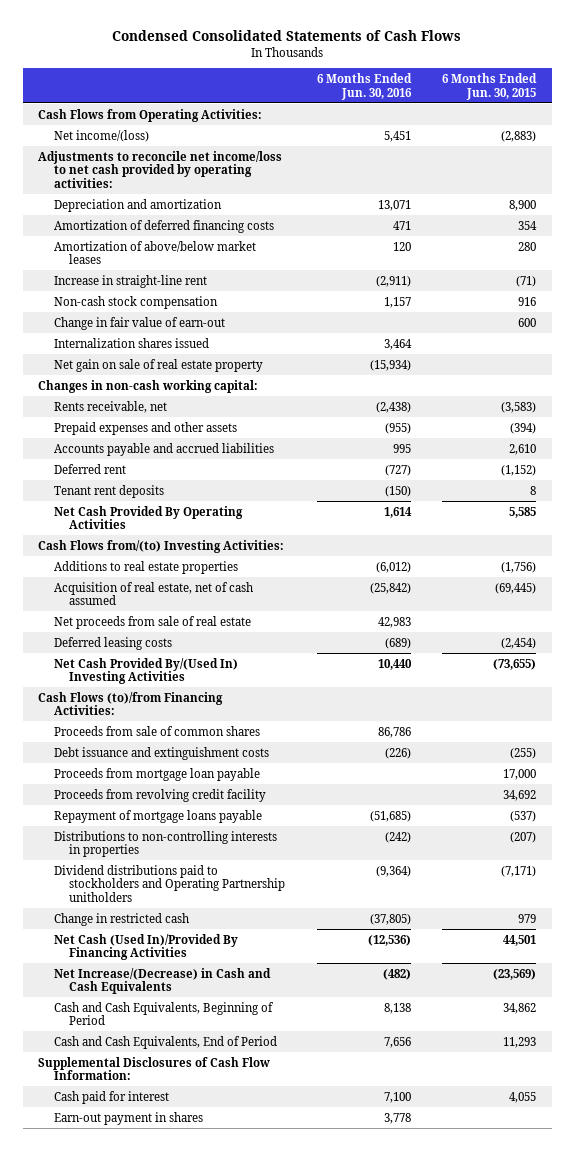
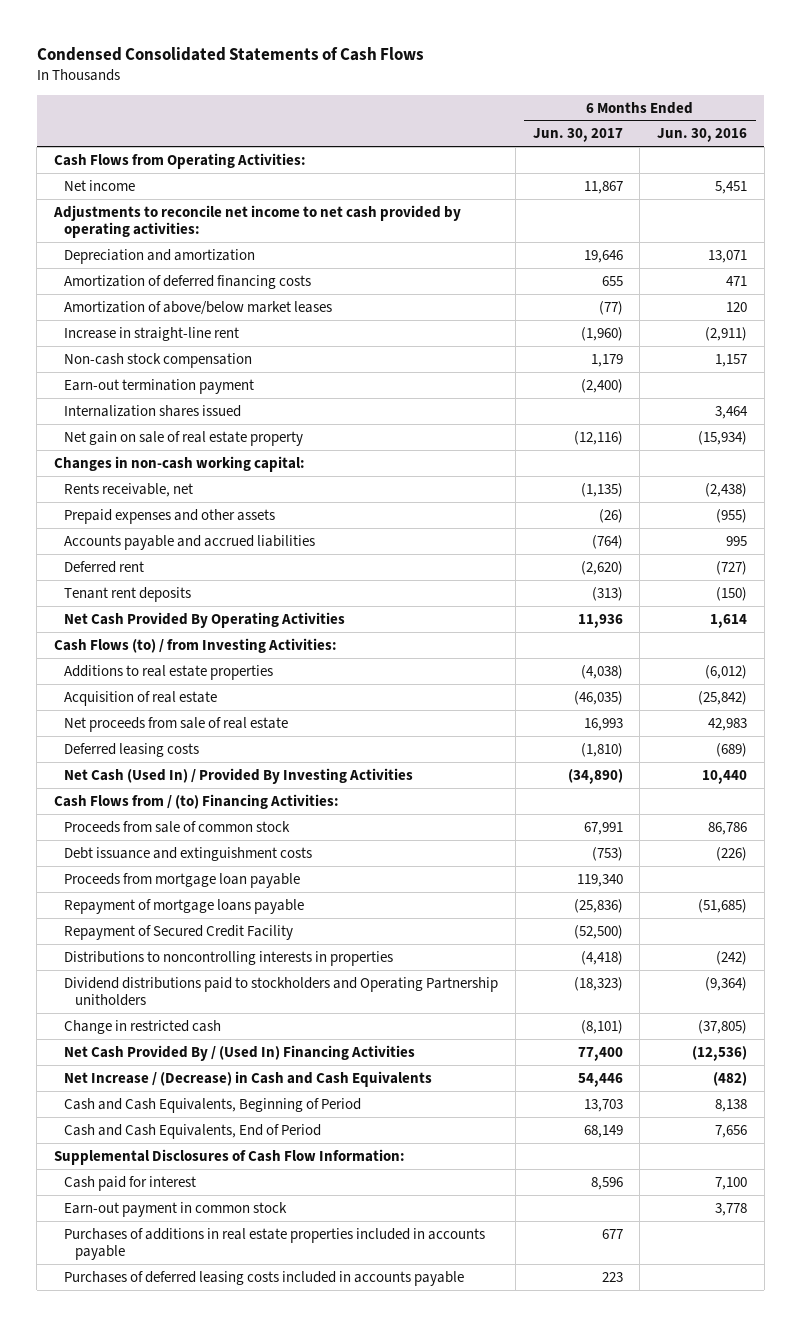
[442,72,538,100] 6 Months Ended Jun. 30, 2015 -> none
none -> [532,128,623,143] Jun. 30, 2017
[53,129,149,142] Net income/(loss) -> [64,179,136,191] Net income
[38,150,283,188] Adjustments to reconcile net income/loss to net cash provided by operating activities: -> [52,204,461,239] Adjustments to reconcile net income to net cash provided by operating activities:
[53,316,225,330] Change in fair value of earn-out -> [64,378,255,394] Earn-out termination payment
[38,539,285,553] Cash Flows from/(to) Investing Activities: -> [53,637,337,653] Cash Flows (to) / from Investing Activities:
[53,581,253,606] Acquisition of real estate, net of cash assumed -> [64,690,218,706] Acquisition of real estate
[53,657,238,685] Net Cash Provided By/(Used In) Investing Activities -> [64,767,414,784] Net Cash (Used In) / Provided By Investing Activities
[38,691,224,716] Cash Flows (to)/from Financing Activities: -> [53,793,339,809] Cash Flows from / (to) Financing Activities:
[53,725,260,736] Proceeds from sale of common shares -> [64,820,291,833] Proceeds from sale of common stock
[53,788,266,802] Proceeds from revolving credit facility -> none
none -> [64,924,294,940] Repayment of Secured Credit Facility
[53,830,277,858] Distributions to non-controlling interests in properties -> [64,950,394,966] Distributions to noncontrolling interests in properties
[53,933,238,961] Net Cash (Used In)/Provided By Financing Activities -> [64,1044,416,1061] Net Cash Provided By / (Used In) Financing Activities
[53,967,271,995] Net Increase/(Decrease) in Cash and Cash Equivalents -> [64,1070,433,1087] Net Increase / (Decrease) in Cash and Cash Equivalents
[53,1111,203,1125] Earn-out payment in shares -> [64,1201,288,1217] Earn-out payment in common stock
none -> [64,1227,486,1261] Purchases of additions in real estate properties included in accounts payable
none -> [64,1270,465,1286] Purchases of deferred leasing costs included in accounts payable

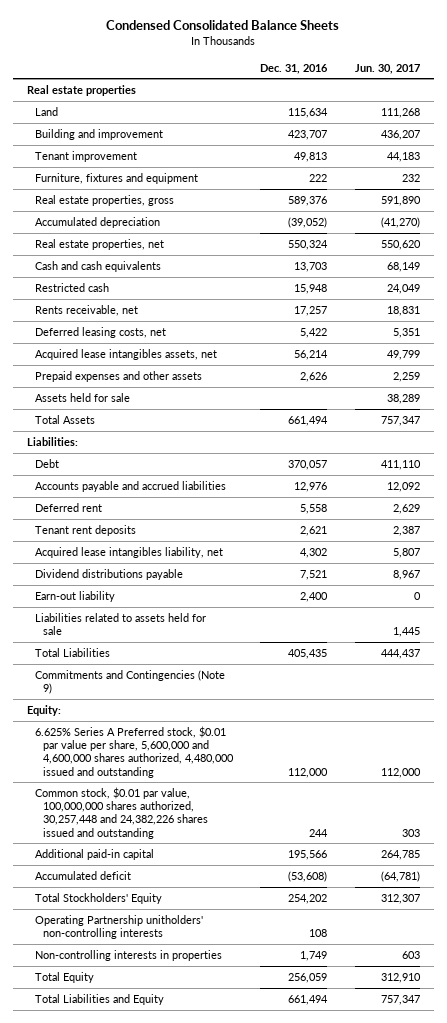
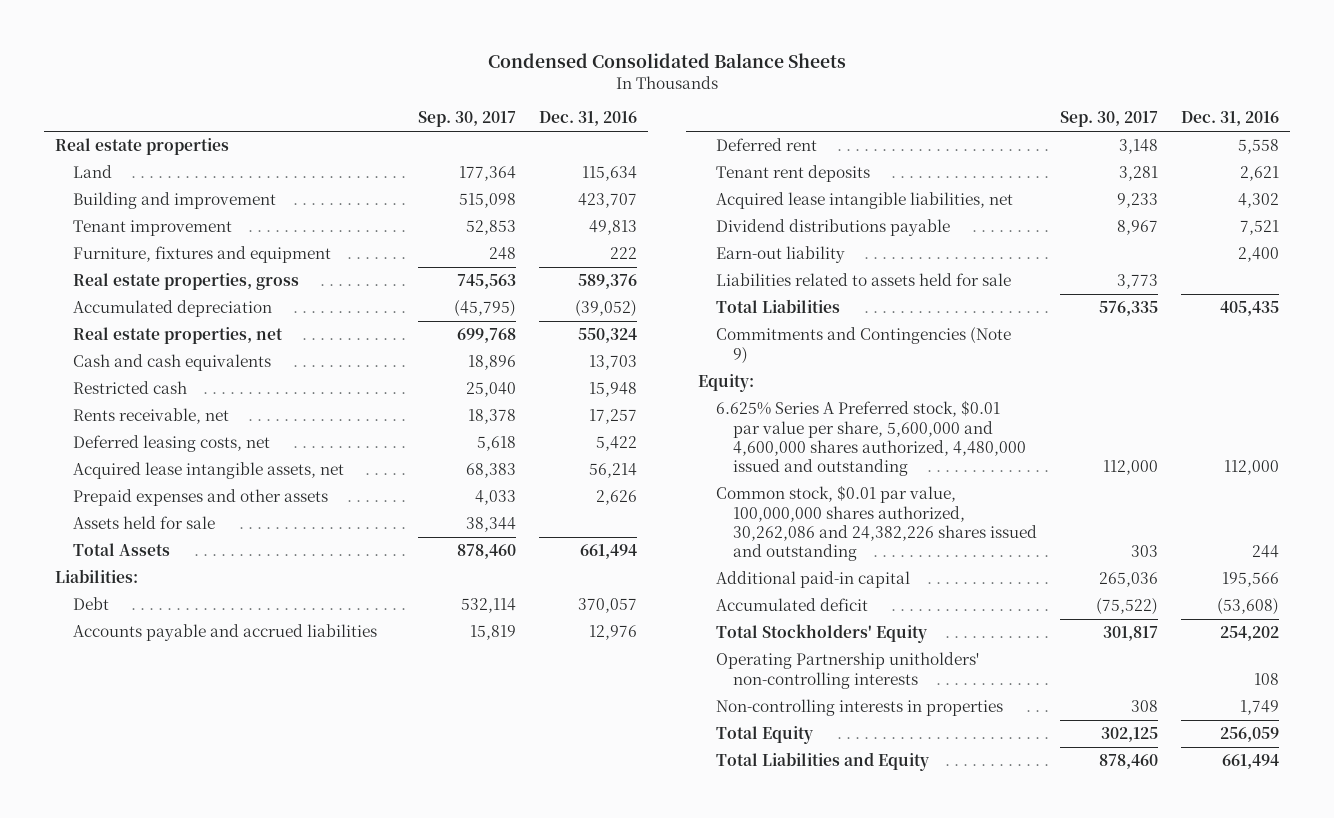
[355,63,421,74] Jun. 30, 2017 -> none
none -> [417,111,516,128] Sep. 30, 2017
[34,348,217,360] Acquired lease intangibles assets, net -> [73,462,345,480] Acquired lease intangible assets, net
[34,546,223,558] Acquired lease intangibles liability, net -> [715,192,1013,210] Acquired lease intangible liabilities, net
[34,786,208,839] Common stock, $0.01 par value, 100,000,000 shares authorized, 30,257,448 and 24,382,226 shares issued and outstanding -> [715,485,1038,562] Common stock, $0.01 par value, 100,000,000 shares authorized, 30,262,086 and 24,382,226 shares issued and outstanding

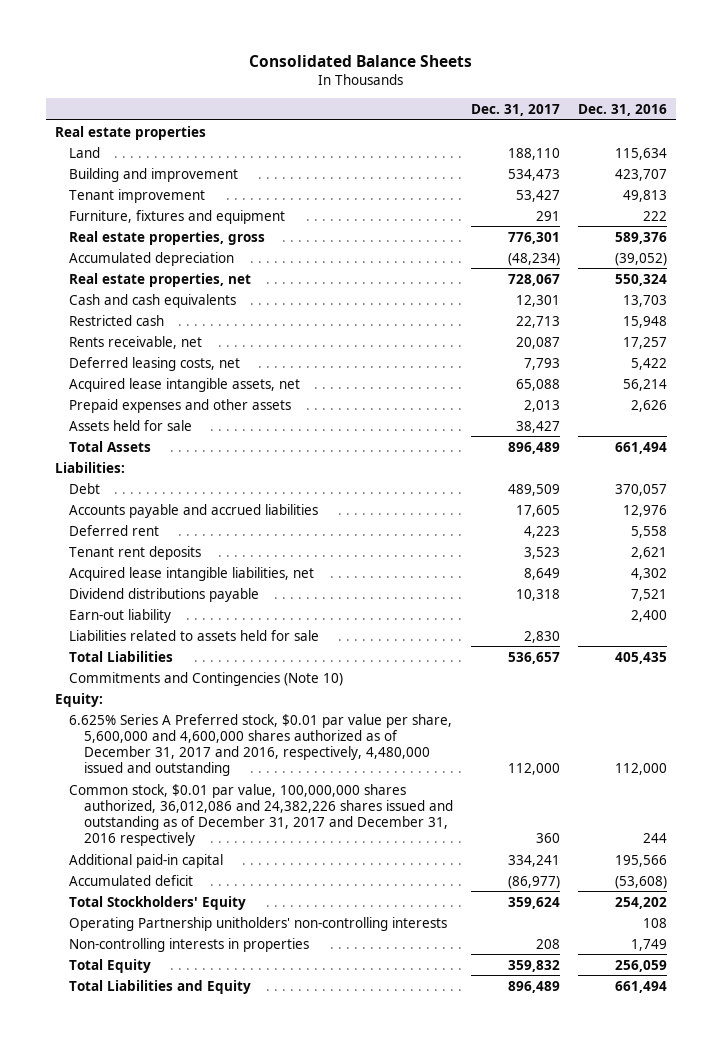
[488,52,847,68] Condensed Consolidated Balance Sheets -> [248,54,472,67] Consolidated Balance Sheets
[417,111,516,128] Sep. 30, 2017 -> none
none -> [470,103,560,116] Dec. 31, 2017
[715,327,1011,364] Commitments and Contingencies (Note 9) -> [69,671,344,686] Commitments and Contingencies (Note 10)
[715,400,1027,477] 6.625% Series A Preferred stock, $0.01 par value per share, 5,600,000 and 4,600,000 shares authorized, 4,480,000 issued and outstanding -> [69,713,453,776] 6.625% Series A Preferred stock, $0.01 par value per share, 5,600,000 and 4,600,000 shares authorized as of December 31, 2017 and 2016, respectively, 4,480,000 issued and outstanding
[715,485,1038,562] Common stock, $0.01 par value, 100,000,000 shares authorized, 30,262,086 and 24,382,226 shares issued and outstanding -> [69,783,453,846] Common stock, $0.01 par value, 100,000,000 shares authorized, 36,012,086 and 24,382,226 shares issued and outstanding as of December 31, 2017 and December 31, 2016 respectively

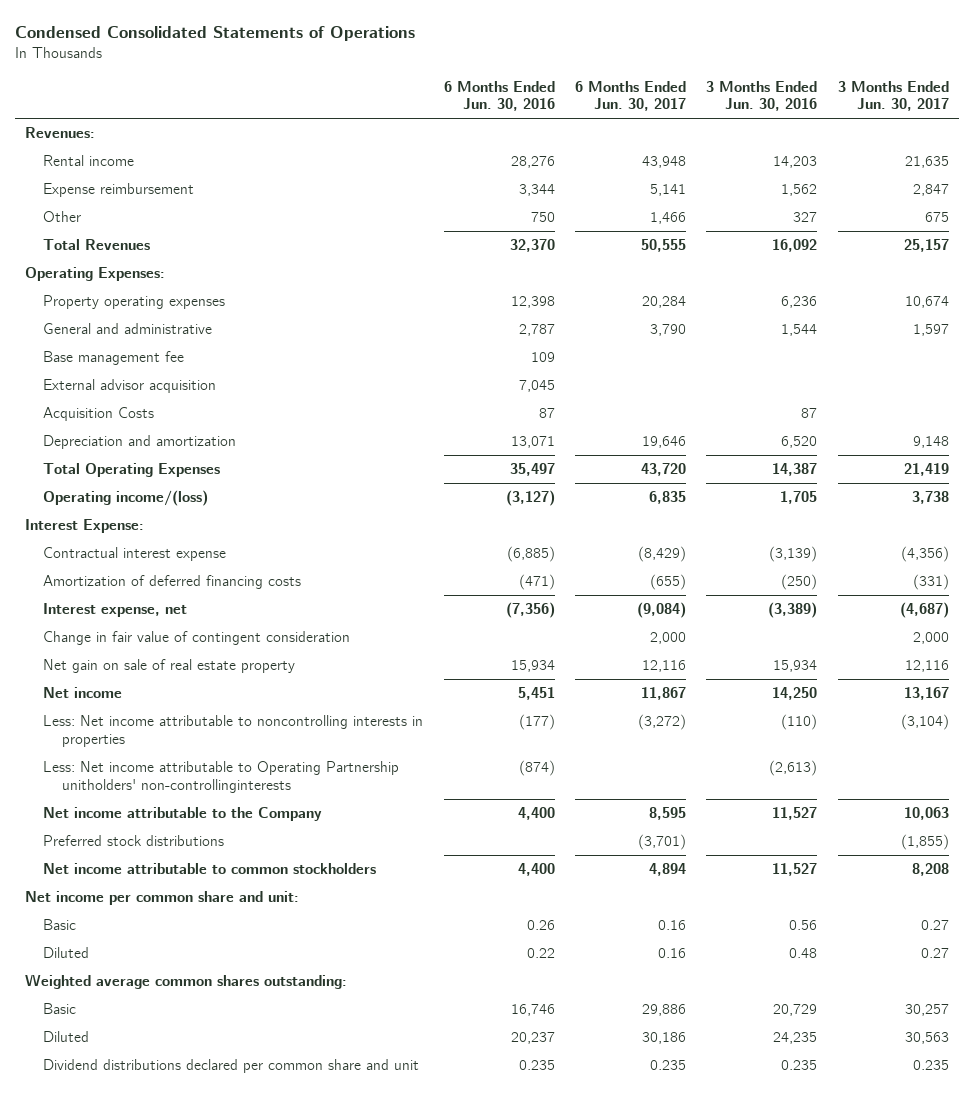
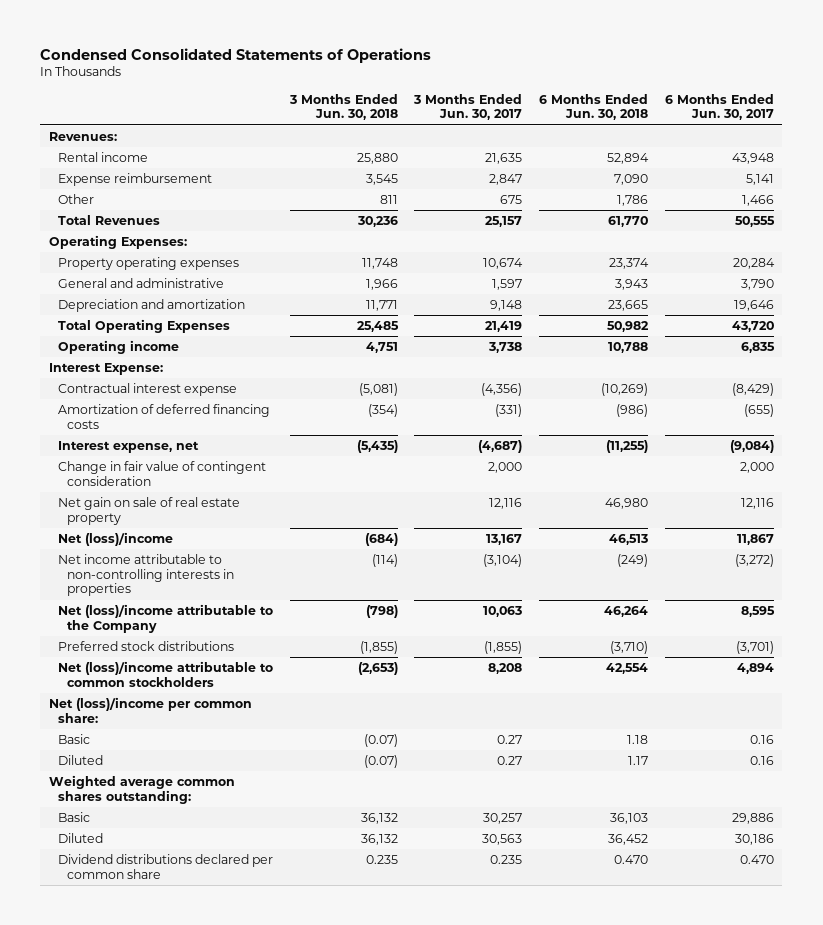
[443,80,555,112] 6 Months Ended Jun. 30, 2016 -> none
[706,80,818,112] 3 Months Ended Jun. 30, 2016 -> none
none -> [288,93,398,121] 3 Months Ended Jun. 30, 2018
none -> [539,93,649,121] 6 Months Ended Jun. 30, 2018
[43,351,185,366] Base management fee -> none
[43,379,217,394] External advisor acquisition -> none
[43,407,155,422] Acquisition Costs -> none
[43,490,209,507] Operating income/(loss) -> [58,340,180,355] Operating income
[43,761,400,793] Less: Net income attributable to Operating Partnership unitholders' non-controllinginterests -> none
[43,687,123,699] Net income -> [58,532,174,547] Net (loss)/income
[43,715,424,747] Less: Net income attributable to noncontrolling interests in properties -> [58,554,235,597] Net income attributable to non-controlling interests in properties
[43,807,323,822] Net income attributable to the Company -> [58,604,274,633] Net (loss)/income attributable to the Company
[43,863,377,875] Net income attributable to common stockholders -> [58,661,274,687] Net (loss)/income attributable to common stockholders
[24,891,299,906] Net income per common share and unit: -> [48,697,252,723] Net (loss)/income per common share:
[43,1059,420,1074] Dividend distributions declared per common share and unit -> [58,854,274,879] Dividend distributions declared per common share
[650,1060,687,1071] 0.235 -> [739,855,774,865] 0.470

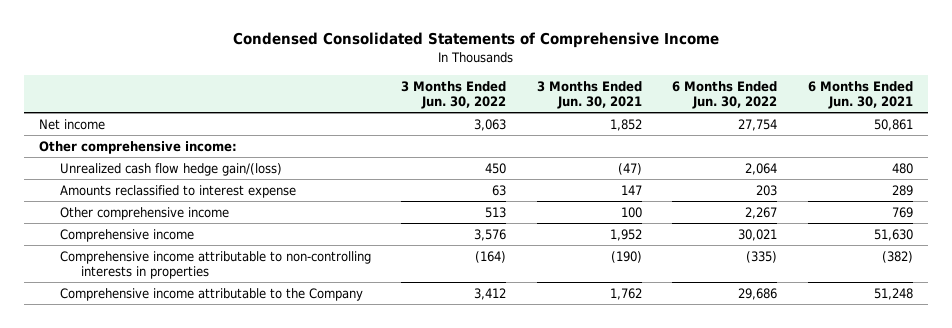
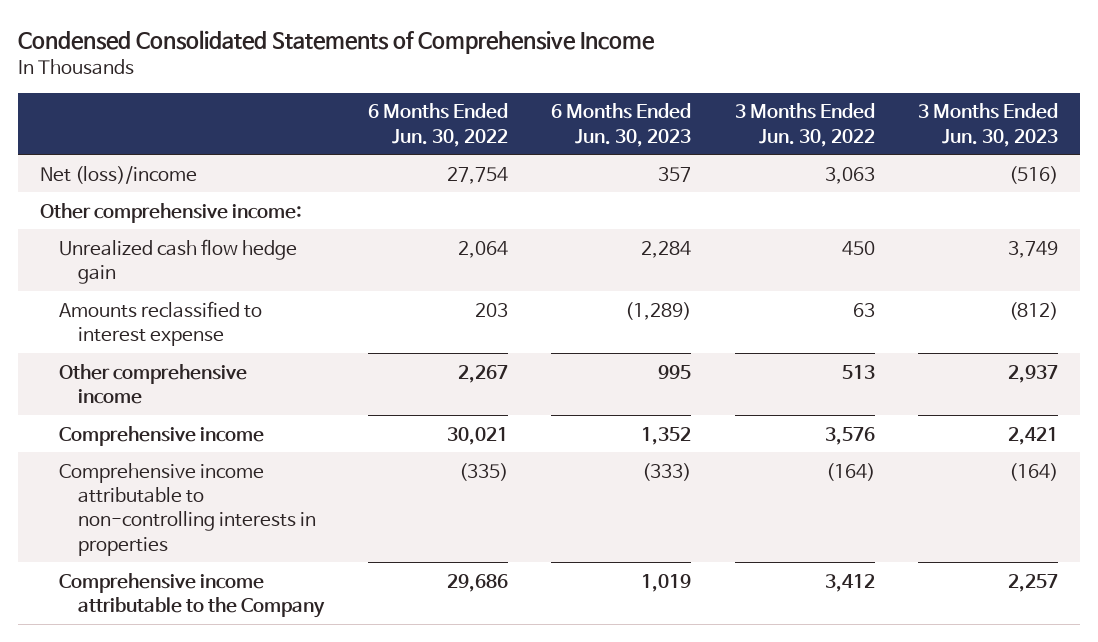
[536,80,642,110] 3 Months Ended Jun. 30, 2021 -> none
[807,80,913,110] 6 Months Ended Jun. 30, 2021 -> none
none -> [551,103,692,147] 6 Months Ended Jun. 30, 2023
none -> [918,103,1059,147] 3 Months Ended Jun. 30, 2023
[38,118,105,130] Net income -> [40,165,198,184] Net (loss)/income
[59,162,282,176] Unrealized cash flow hedge gain/(loss) -> [59,238,298,284] Unrealized cash flow hedge gain

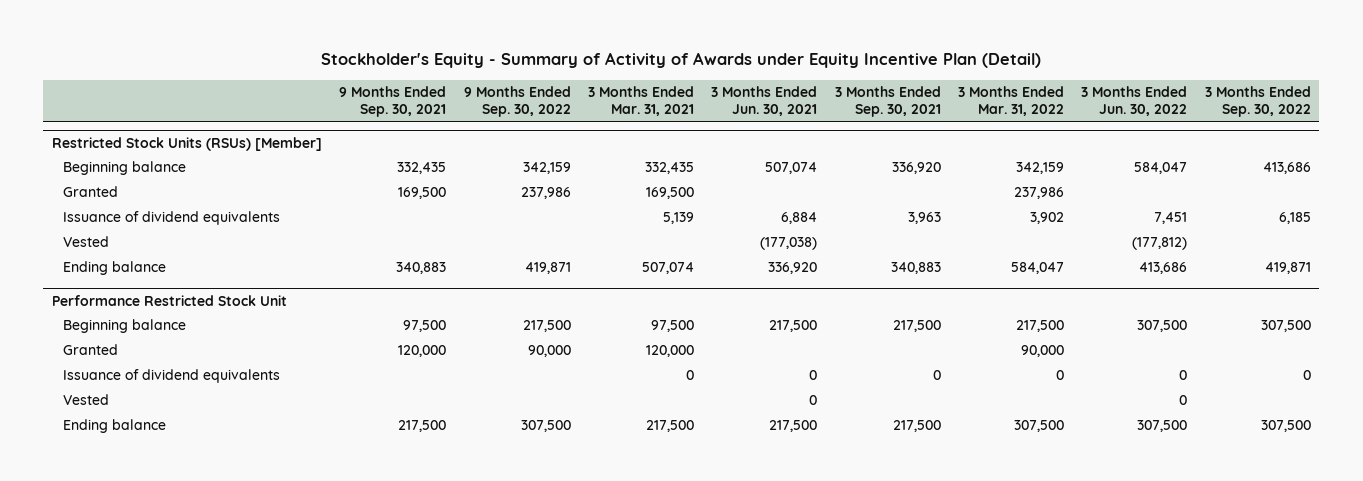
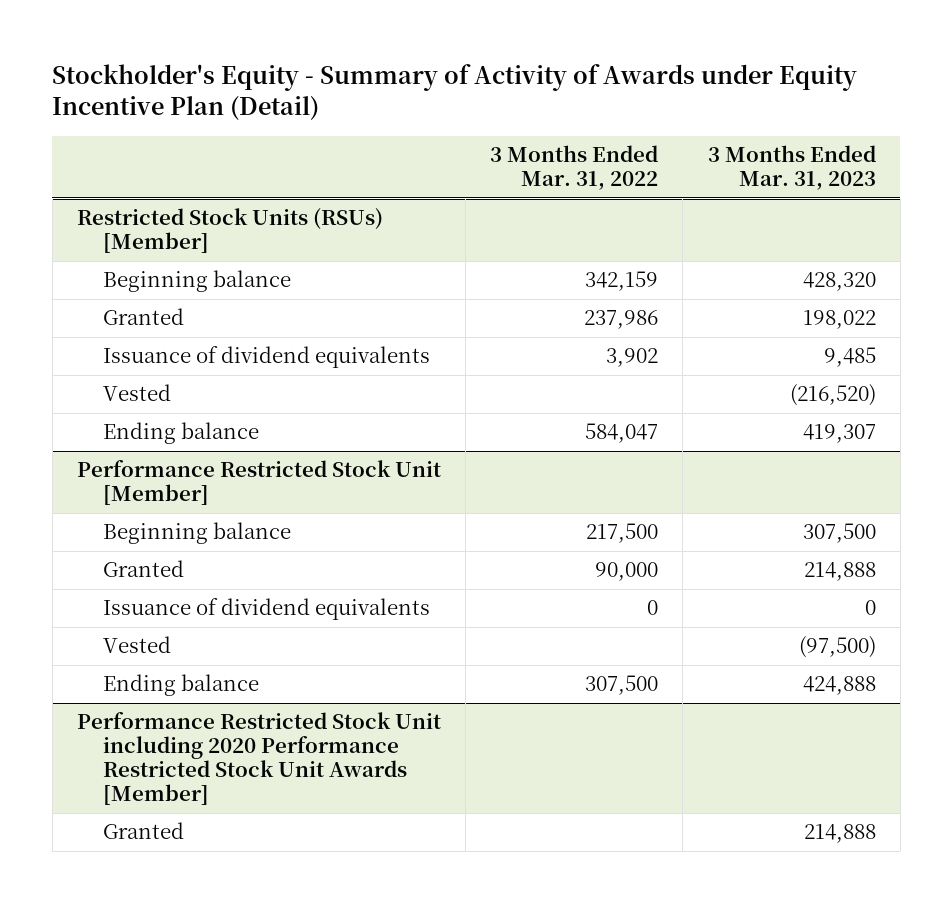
[339,85,447,117] 9 Months Ended Sep. 30, 2021 -> none
[463,85,571,117] 9 Months Ended Sep. 30, 2022 -> none
[588,85,695,116] 3 Months Ended Mar. 31, 2021 -> none
[711,85,818,116] 3 Months Ended Jun. 30, 2021 -> none
[834,85,941,117] 3 Months Ended Sep. 30, 2021 -> none
[1081,85,1188,116] 3 Months Ended Jun. 30, 2022 -> none
[1204,85,1311,117] 3 Months Ended Sep. 30, 2022 -> none
none -> [707,145,876,191] 3 Months Ended Mar. 31, 2023
[52,294,288,306] Performance Restricted Stock Unit -> [76,460,441,506] Performance Restricted Stock Unit [Member]
none -> [76,712,441,806] Performance Restricted Stock Unit including 2020 Performance Restricted Stock Unit Awards [Member]
none -> [102,822,184,840] Granted

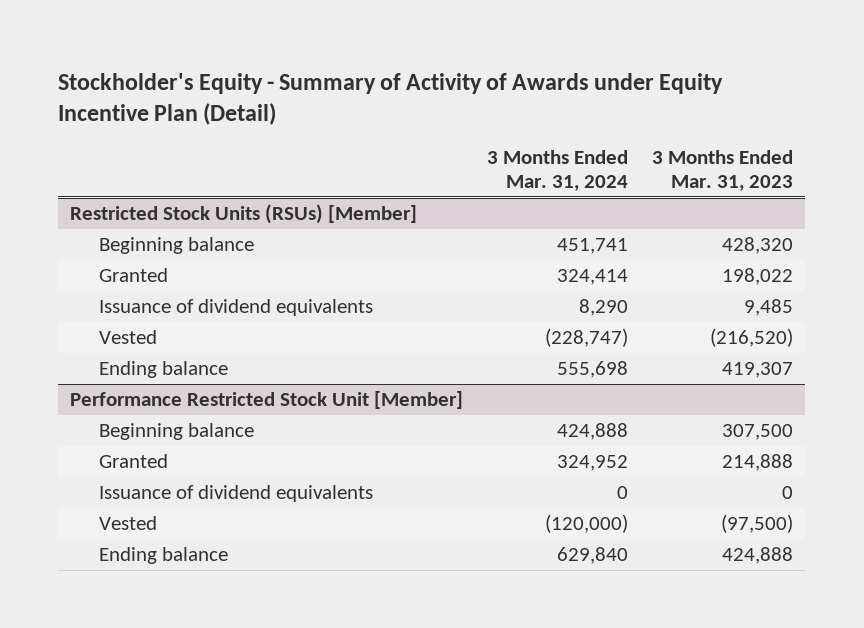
[490,145,659,191] 3 Months Ended Mar. 31, 2022 -> none
none -> [487,149,629,191] 3 Months Ended Mar. 31, 2024
[76,712,441,806] Performance Restricted Stock Unit including 2020 Performance Restricted Stock Unit Awards [Member] -> none
[102,822,184,840] Granted -> none

